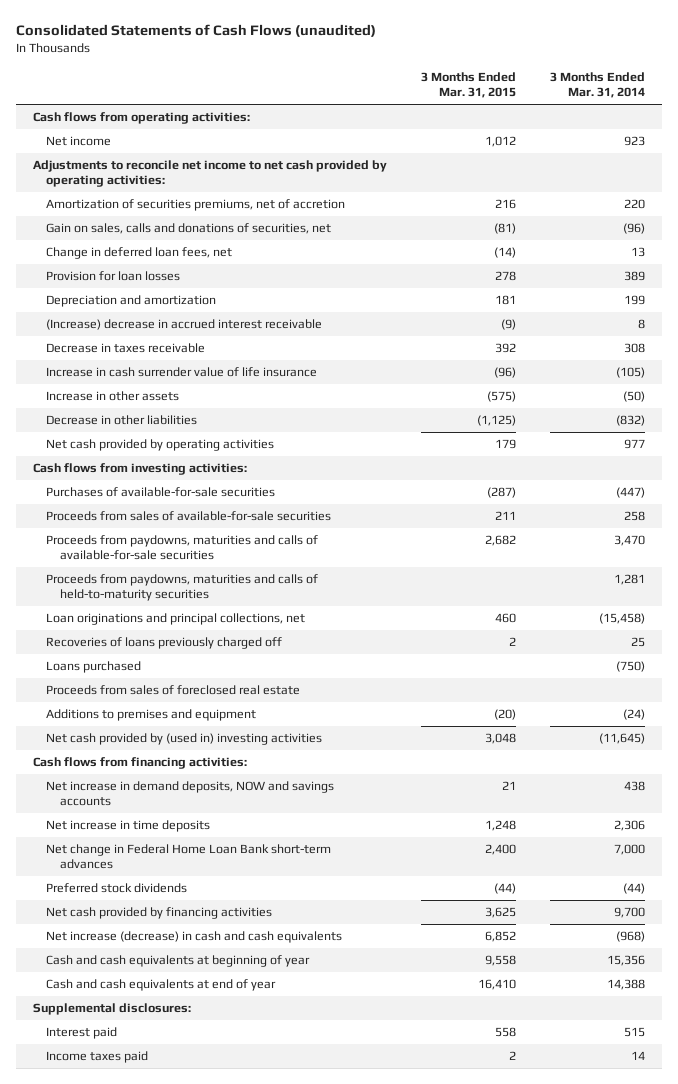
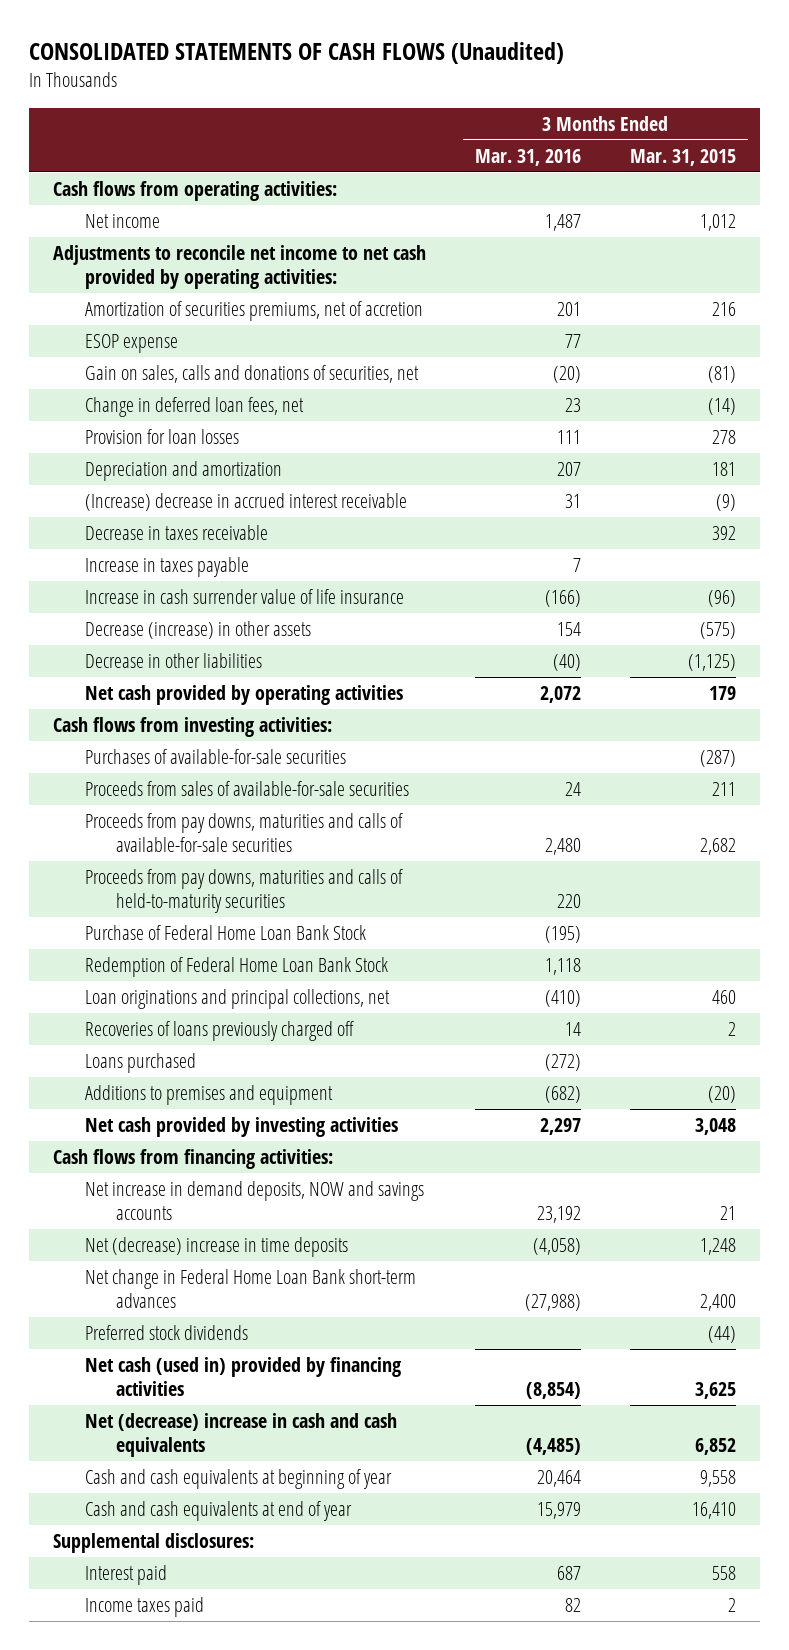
[16,24,377,38] Consolidated Statements of Cash Flows (unaudited) -> [28,42,564,65] CONSOLIDATED STATEMENTS OF CASH FLOWS (Unaudited)
[549,71,645,99] 3 Months Ended Mar. 31, 2014 -> none
none -> [474,148,581,166] Mar. 31, 2016
none -> [84,334,178,354] ESOP expense
none -> [84,557,249,578] Increase in taxes payable
[46,391,180,402] Increase in other assets -> [84,621,311,640] Decrease (increase) in other assets
[46,535,319,561] Proceeds from paydowns, maturities and calls of available-for-sale securities -> [84,813,403,853] Proceeds from pay downs, maturities and calls of available-for-sale securities
[46,574,319,602] Proceeds from paydowns, maturities and calls of held-to-maturity securities -> [84,869,403,914] Proceeds from pay downs, maturities and calls of held-to-maturity securities
none -> [84,925,366,941] Purchase of Federal Home Loan Bank Stock
none -> [84,957,388,978] Redemption of Federal Home Loan Bank Stock
[46,685,301,696] Proceeds from sales of foreclosed real estate -> none
[46,733,323,746] Net cash provided by (used in) investing activities -> [84,1117,398,1138] Net cash provided by investing activities
[46,820,211,833] Net increase in time deposits -> [84,1237,348,1258] Net (decrease) increase in time deposits
[46,907,273,920] Net cash provided by financing activities -> [84,1357,401,1397] Net cash (used in) provided by financing activities
[46,931,343,944] Net increase (decrease) in cash and cash equivalents -> [84,1413,397,1458] Net (decrease) increase in cash and cash equivalents

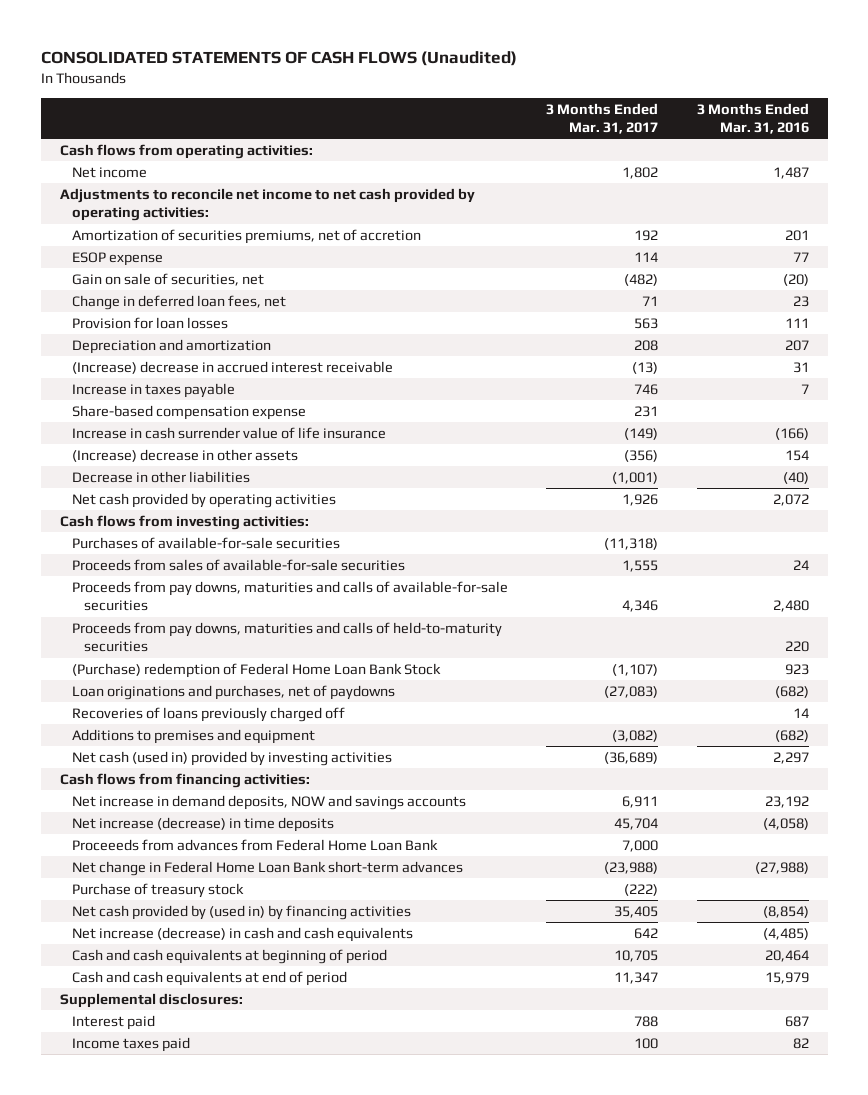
[629,148,736,166] Mar. 31, 2015 -> none
none -> [546,102,659,134] 3 Months Ended Mar. 31, 2017
[84,365,419,384] Gain on sales, calls and donations of securities, net -> [72,272,265,286] Gain on sale of securities, net
[84,525,268,541] Decrease in taxes receivable -> none
none -> [72,404,307,420] Share-based compensation expense
[84,621,311,640] Decrease (increase) in other assets -> [72,448,299,462] (Increase) decrease in other assets
[84,925,366,941] Purchase of Federal Home Loan Bank Stock -> none
[84,989,390,1010] Loan originations and principal collections, net -> none
[84,957,388,978] Redemption of Federal Home Loan Bank Stock -> [72,662,442,678] (Purchase) redemption of Federal Home Loan Bank Stock
[544,958,581,976] 1,118 -> [784,663,809,675] 923
none -> [72,684,396,700] Loan originations and purchases, net of paydowns
[84,1053,196,1074] Loans purchased -> none
[84,1117,398,1138] Net cash provided by investing activities -> [72,750,393,766] Net cash (used in) provided by investing activities
[84,1237,348,1258] Net (decrease) increase in time deposits -> [72,816,335,832] Net increase (decrease) in time deposits
none -> [72,838,439,851] Proceeeds from advances from Federal Home Loan Bank
[84,1325,248,1341] Preferred stock dividends -> none
none -> [72,882,245,898] Purchase of treasury stock
[84,1357,401,1397] Net cash (used in) provided by financing activities -> [72,904,412,920] Net cash provided by (used in) by financing activities
[84,1413,397,1458] Net (decrease) increase in cash and cash equivalents -> [72,926,414,942] Net increase (decrease) in cash and cash equivalents
[84,1469,392,1490] Cash and cash equivalents at beginning of year -> [72,948,388,964] Cash and cash equivalents at beginning of period
[84,1501,352,1522] Cash and cash equivalents at end of year -> [72,970,348,986] Cash and cash equivalents at end of period

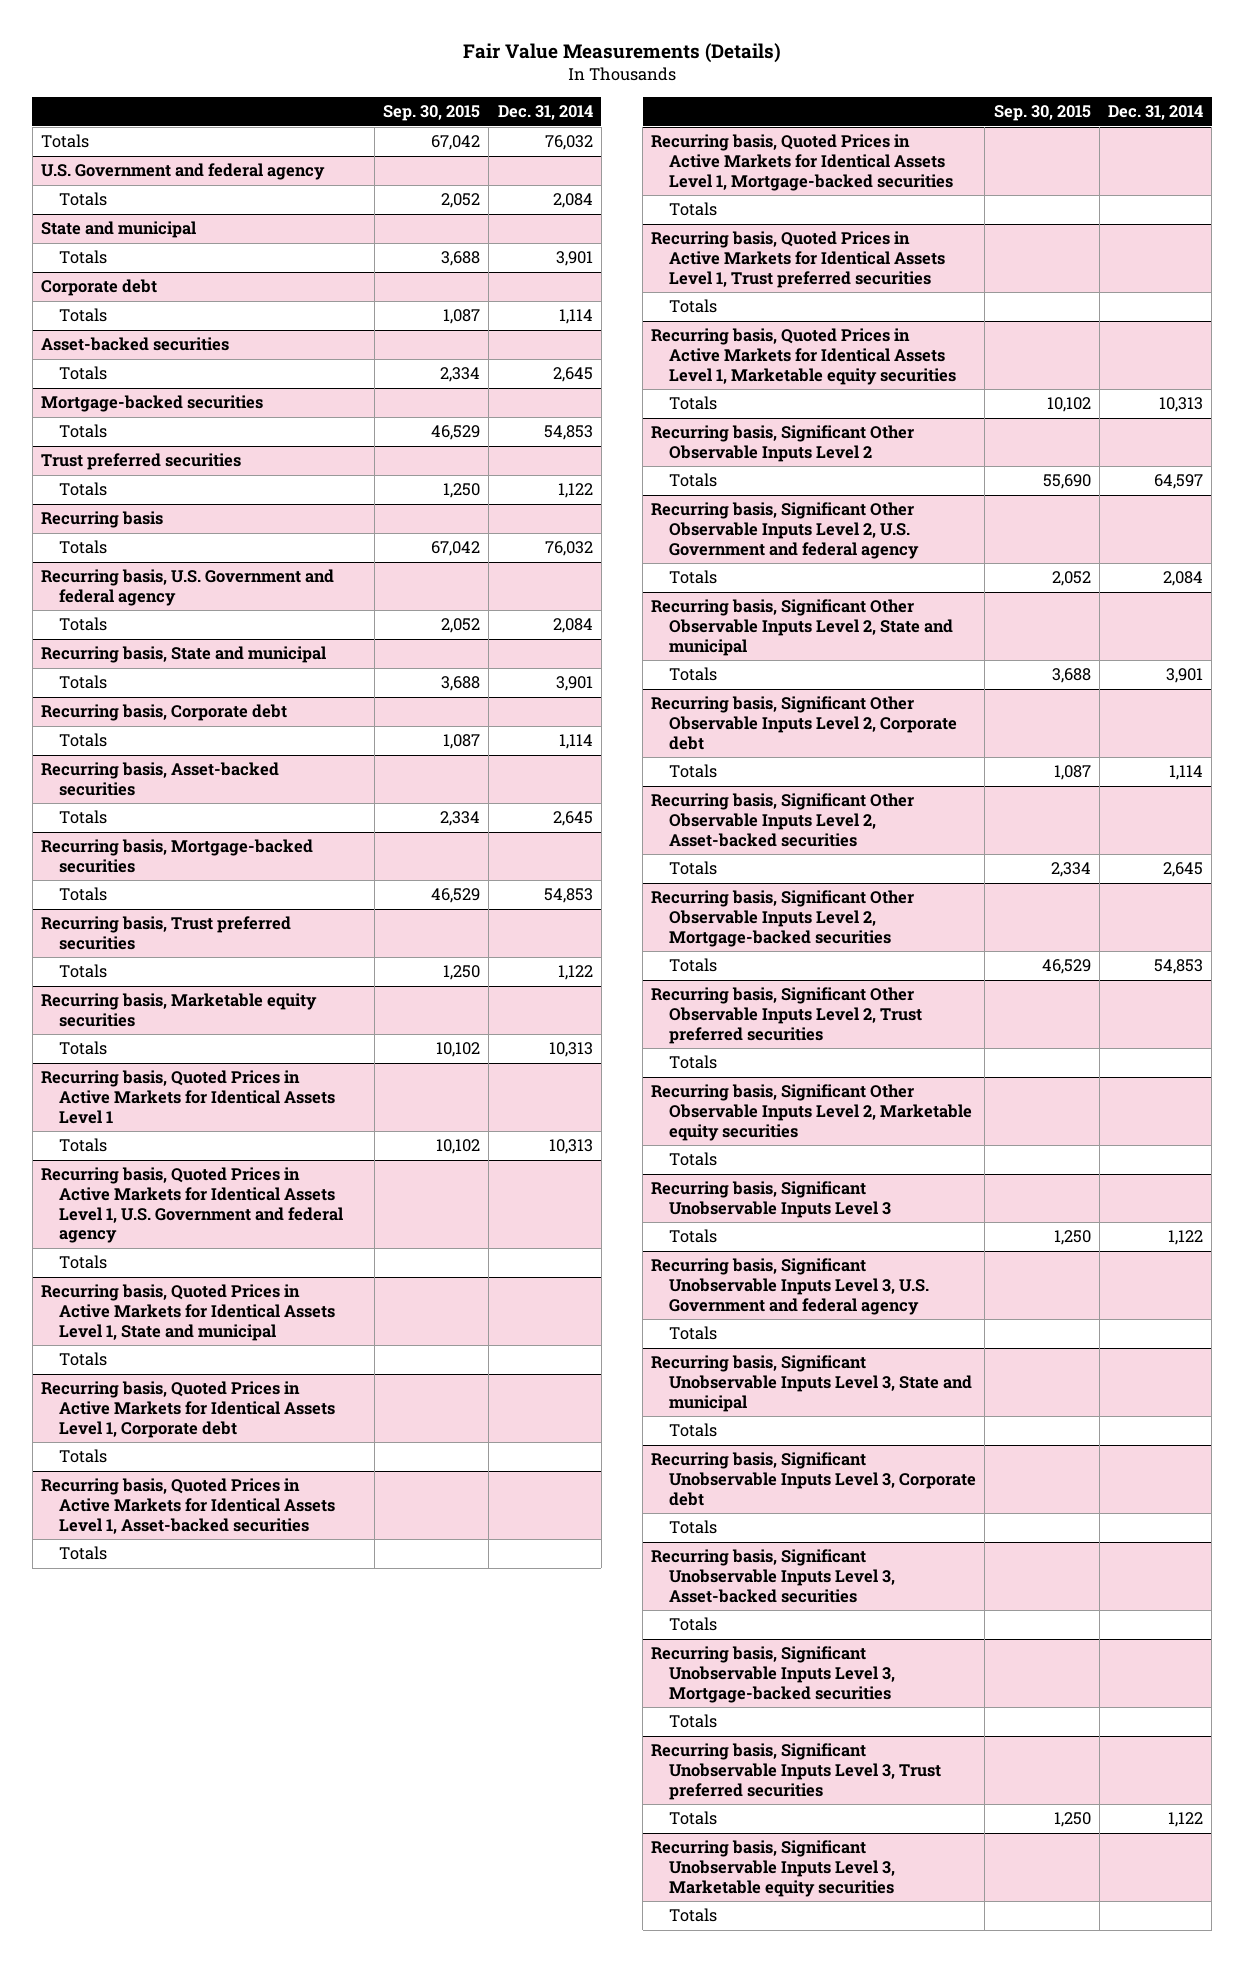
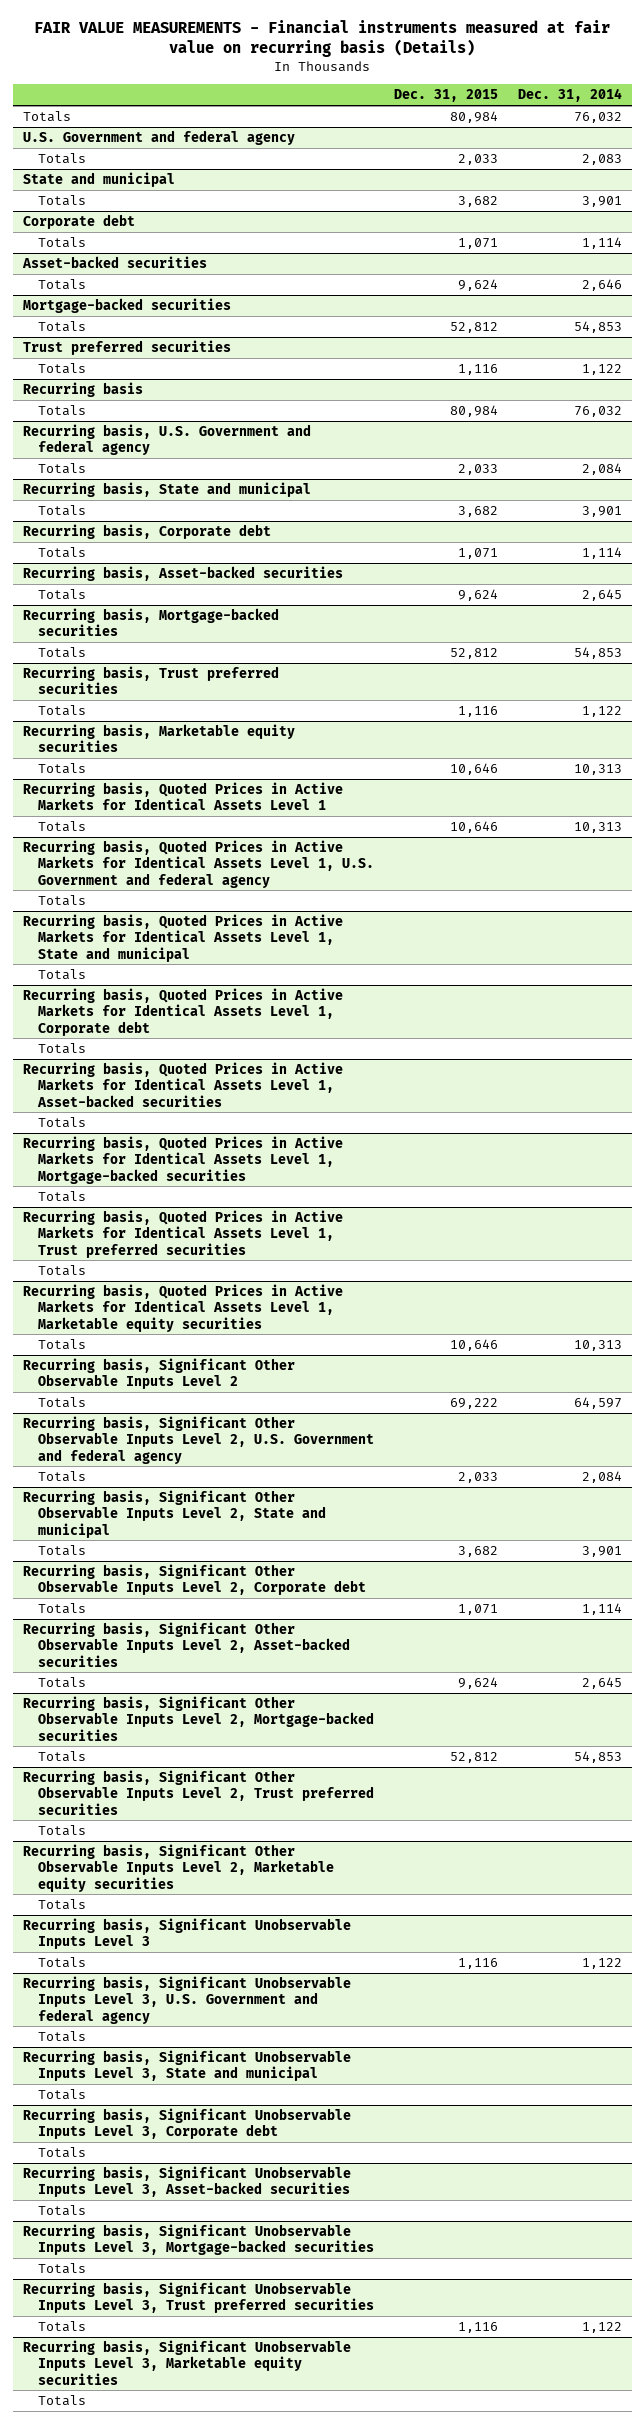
[462,42,781,63] Fair Value Measurements (Details) -> [34,19,611,58] FAIR VALUE MEASUREMENTS - Financial instruments measured at fair value on recurring basis (Details)
[383,105,481,122] Sep. 30, 2015 -> none
none -> [393,89,498,103] Dec. 31, 2015
[552,193,593,209] 2,084 -> [581,154,622,166] 2,083
[552,367,593,383] 2,645 -> [581,279,622,292] 2,646

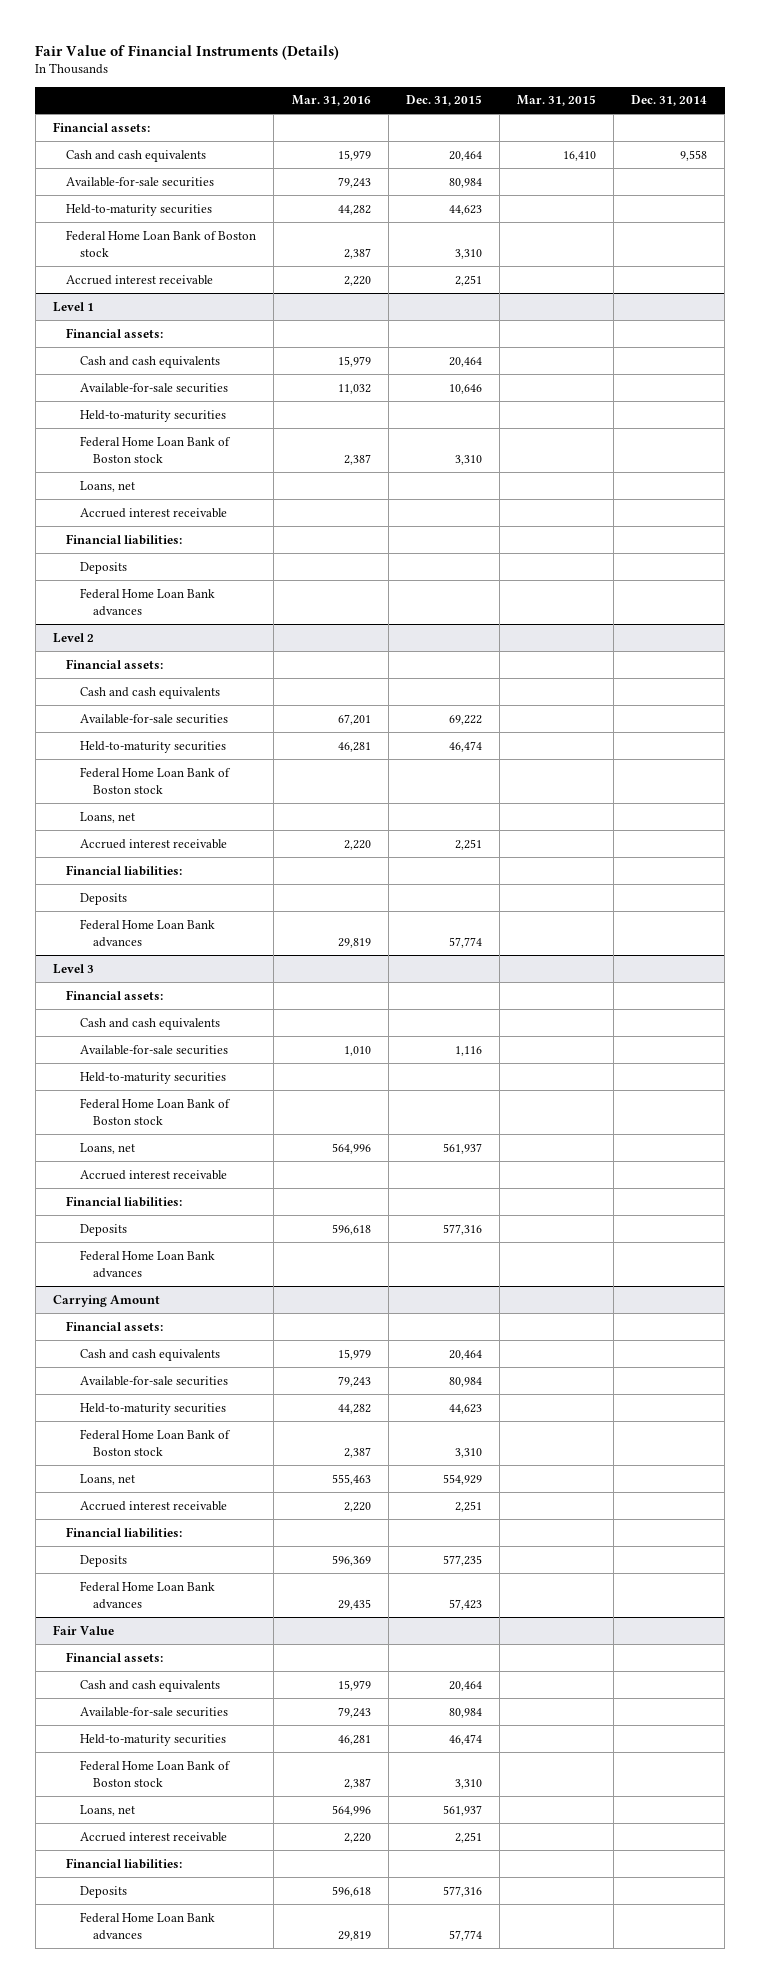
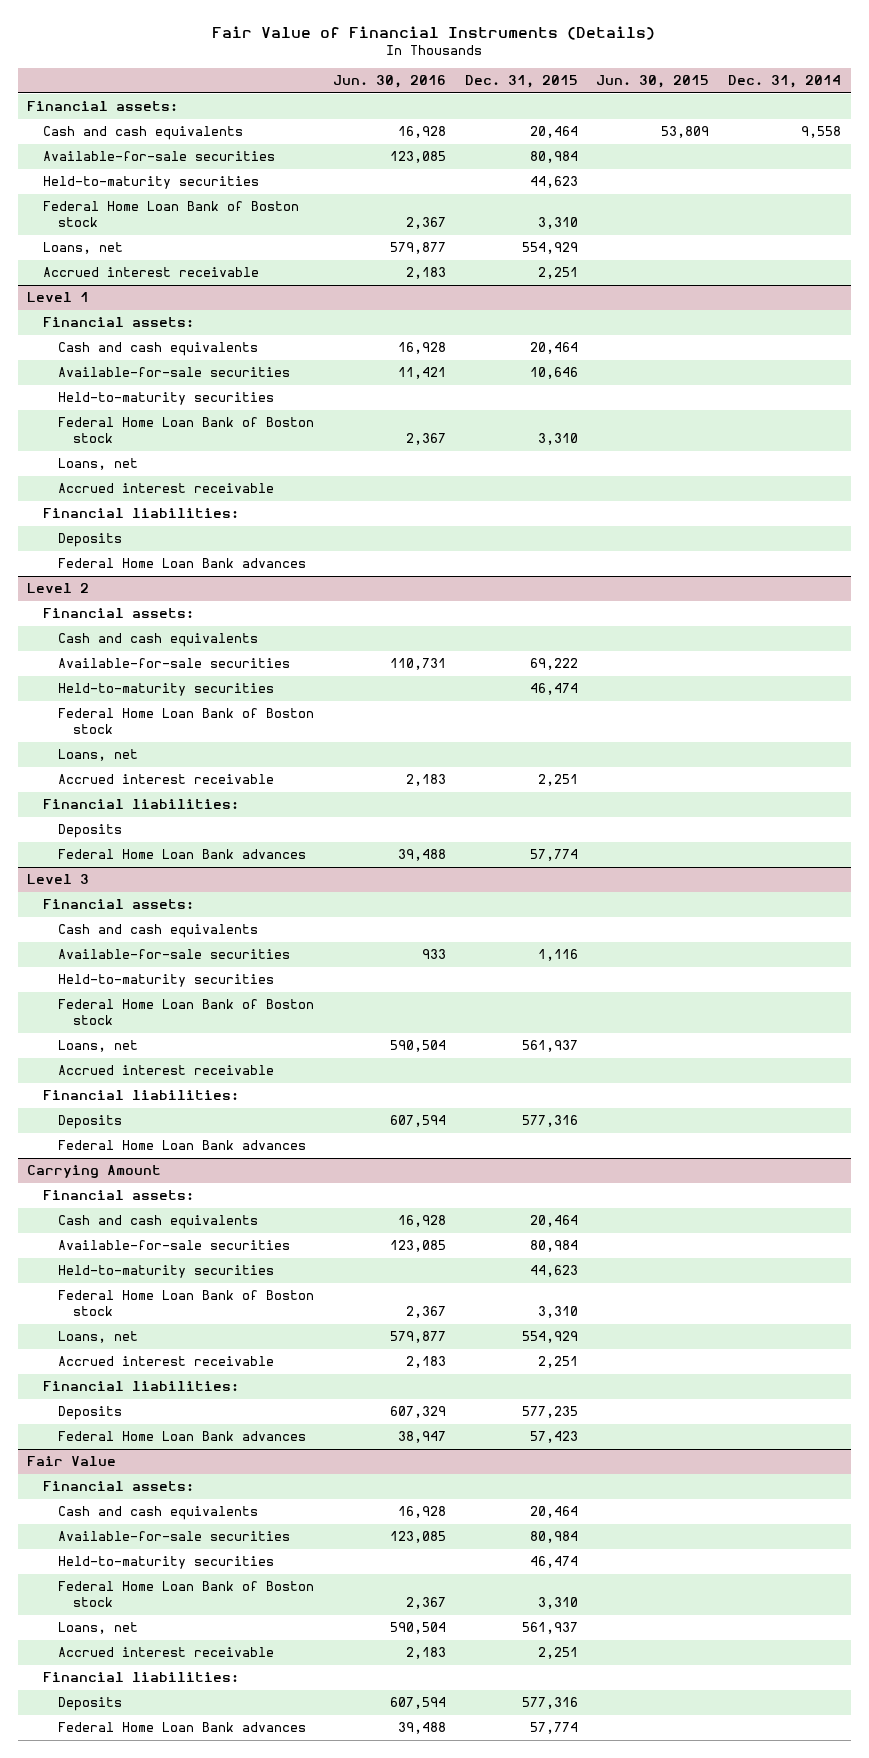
[291,95,371,107] Mar. 31, 2016 -> none
[516,95,596,107] Mar. 31, 2015 -> none
none -> [332,75,446,89] Jun. 30, 2016
none -> [596,75,710,89] Jun. 30, 2015
none -> [42,242,123,255] Loans, net

